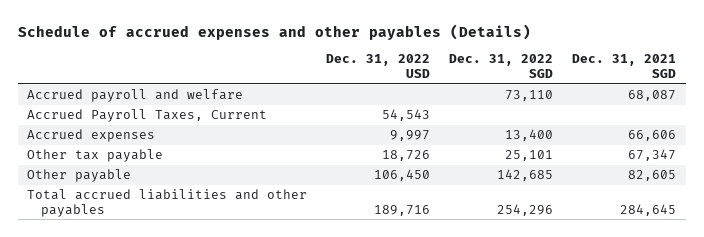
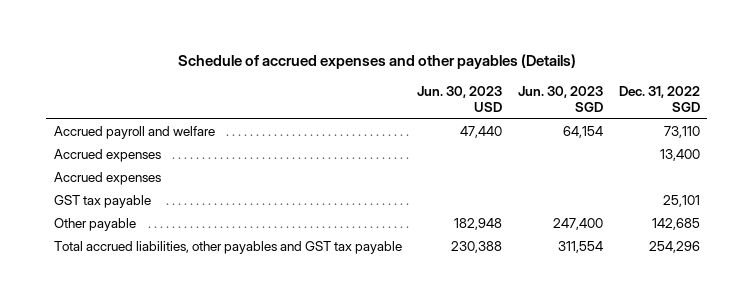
[326,54,431,79] Dec. 31, 2022 USD -> none
[572,54,677,79] Dec. 31, 2021 SGD -> none
none -> [417,85,503,112] Jun. 30, 2023 USD
none -> [517,85,603,112] Jun. 30, 2023 SGD
[27,109,268,123] Accrued Payroll Taxes, Current -> none
none -> [53,172,161,186] Accrued expenses
[27,149,164,163] Other tax payable -> [53,195,151,209] GST tax payable
[27,189,308,217] Total accrued liabilities and other payables -> [53,241,402,255] Total accrued liabilities, other payables and GST tax payable

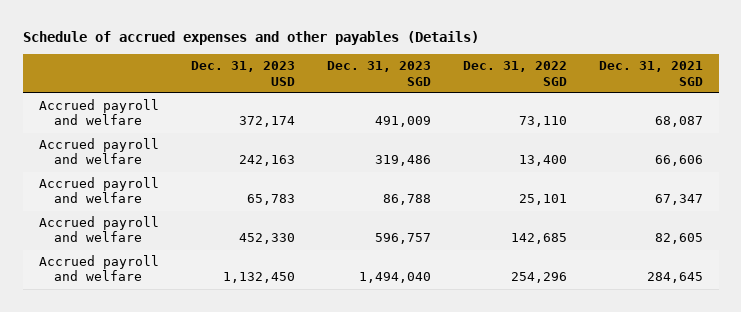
[417,85,503,112] Jun. 30, 2023 USD -> none
[517,85,603,112] Jun. 30, 2023 SGD -> none
none -> [190,61,295,86] Dec. 31, 2023 USD
none -> [326,61,431,86] Dec. 31, 2023 SGD
none -> [598,61,703,86] Dec. 31, 2021 SGD
[53,172,161,186] Accrued expenses -> none
[53,149,161,163] Accrued expenses -> [38,138,159,165] Accrued payroll and welfare
[53,195,151,209] GST tax payable -> [38,177,159,204] Accrued payroll and welfare
[53,218,136,232] Other payable -> [38,216,159,243] Accrued payroll and welfare
[53,241,402,255] Total accrued liabilities, other payables and GST tax payable -> [38,255,159,282] Accrued payroll and welfare

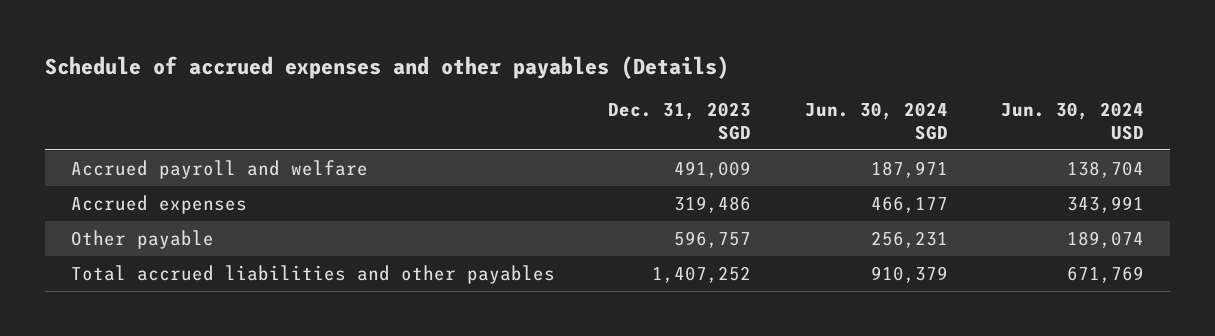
[190,61,295,86] Dec. 31, 2023 USD -> none
[462,61,567,86] Dec. 31, 2022 SGD -> none
[598,61,703,86] Dec. 31, 2021 SGD -> none
none -> [804,102,948,140] Jun. 30, 2024 SGD
none -> [1000,102,1144,140] Jun. 30, 2024 USD
[38,177,159,204] Accrued payroll and welfare -> none
[38,138,159,165] Accrued payroll and welfare -> [71,195,248,215] Accrued expenses
[38,216,159,243] Accrued payroll and welfare -> [71,230,215,250] Other payable
[38,255,159,282] Accrued payroll and welfare -> [71,265,556,285] Total accrued liabilities and other payables
[358,272,431,284] 1,494,040 -> [652,266,752,284] 1,407,252

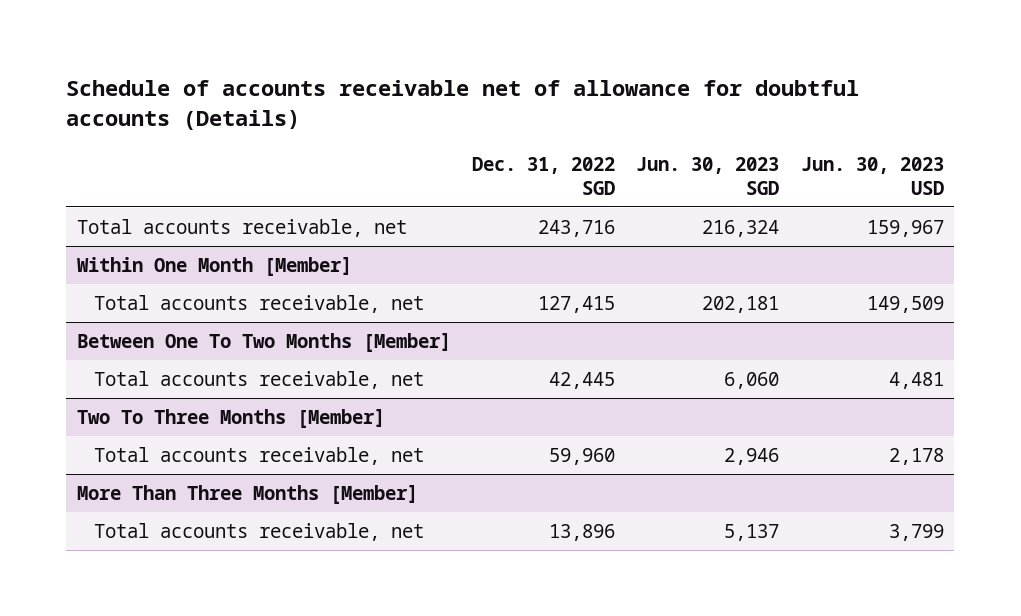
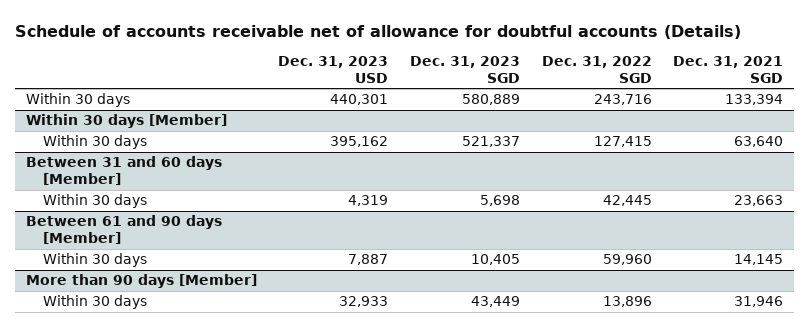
[636,156,780,195] Jun. 30, 2023 SGD -> none
[800,156,944,195] Jun. 30, 2023 USD -> none
none -> [278,55,389,83] Dec. 31, 2023 USD
none -> [409,55,520,83] Dec. 31, 2023 SGD
none -> [673,55,784,83] Dec. 31, 2021 SGD
[76,218,407,237] Total accounts receivable, net -> [25,93,130,108] Within 30 days
[76,256,352,276] Within One Month [Member] -> [25,114,227,129] Within 30 days [Member]
[94,294,425,313] Total accounts receivable, net -> [43,135,148,150] Within 30 days
[76,332,451,352] Between One To Two Months [Member] -> [25,156,222,186] Between 31 and 60 days [Member]
[94,370,425,389] Total accounts receivable, net -> [43,194,148,209] Within 30 days
[76,408,385,428] Two To Three Months [Member] -> [25,215,222,245] Between 61 and 90 days [Member]
[94,446,425,465] Total accounts receivable, net -> [43,253,148,268] Within 30 days
[76,484,418,504] More Than Three Months [Member] -> [25,274,257,289] More than 90 days [Member]
[94,522,425,541] Total accounts receivable, net -> [43,295,148,310] Within 30 days

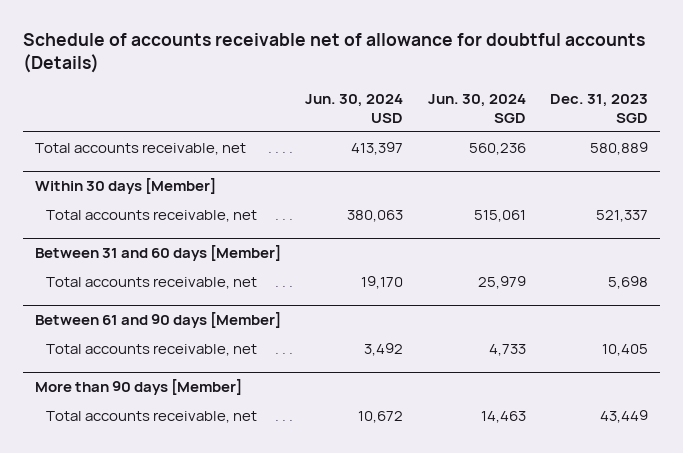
[278,55,389,83] Dec. 31, 2023 USD -> none
[541,55,652,83] Dec. 31, 2022 SGD -> none
[673,55,784,83] Dec. 31, 2021 SGD -> none
none -> [305,94,404,123] Jun. 30, 2024 USD
none -> [427,94,526,123] Jun. 30, 2024 SGD
[25,93,130,108] Within 30 days -> [34,142,246,155] Total accounts receivable, net
[43,135,148,150] Within 30 days -> [45,209,257,222] Total accounts receivable, net
[43,194,148,209] Within 30 days -> [45,276,257,289] Total accounts receivable, net
[43,253,148,268] Within 30 days -> [45,343,257,356] Total accounts receivable, net
[43,295,148,310] Within 30 days -> [45,410,257,423] Total accounts receivable, net

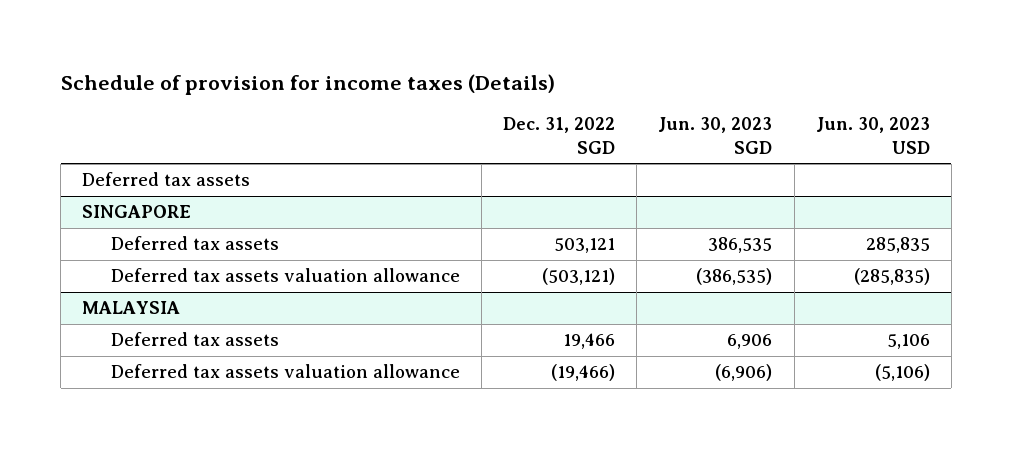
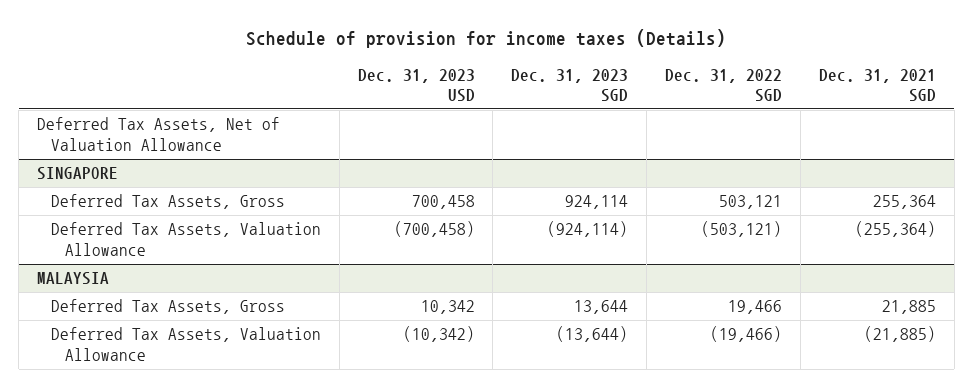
[658,117,773,154] Jun. 30, 2023 SGD -> none
[815,117,930,154] Jun. 30, 2023 USD -> none
none -> [357,68,475,103] Dec. 31, 2023 USD
none -> [511,68,629,103] Dec. 31, 2023 SGD
none -> [818,68,936,103] Dec. 31, 2021 SGD
[82,172,251,187] Deferred tax assets -> [36,117,280,151] Deferred Tax Assets, Net of Valuation Allowance
[110,236,279,251] Deferred tax assets -> [50,194,285,210] Deferred Tax Assets, Gross
[110,268,460,283] Deferred tax assets valuation allowance -> [50,222,321,256] Deferred Tax Assets, Valuation Allowance
[110,332,279,347] Deferred tax assets -> [50,299,285,315] Deferred Tax Assets, Gross
[110,364,460,379] Deferred tax assets valuation allowance -> [50,327,321,361] Deferred Tax Assets, Valuation Allowance

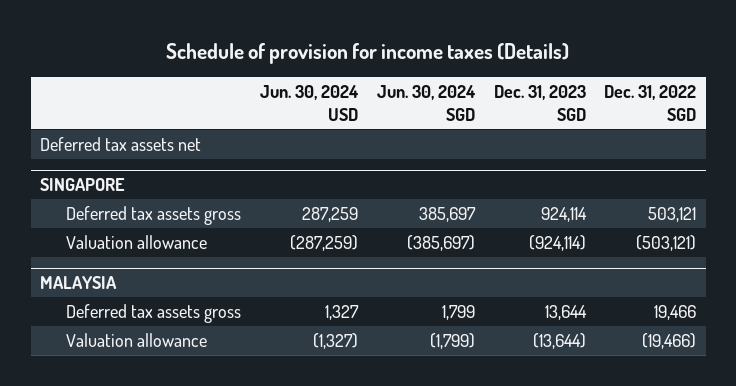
[357,68,475,103] Dec. 31, 2023 USD -> none
[818,68,936,103] Dec. 31, 2021 SGD -> none
none -> [260,84,360,121] Jun. 30, 2024 USD
none -> [376,84,476,121] Jun. 30, 2024 SGD
[36,117,280,151] Deferred Tax Assets, Net of Valuation Allowance -> [39,136,201,151] Deferred tax assets net
[50,194,285,210] Deferred Tax Assets, Gross -> [66,205,242,225] Deferred tax assets gross
[50,222,321,256] Deferred Tax Assets, Valuation Allowance -> [66,234,208,249] Valuation allowance
[50,299,285,315] Deferred Tax Assets, Gross -> [66,303,242,323] Deferred tax assets gross
[50,327,321,361] Deferred Tax Assets, Valuation Allowance -> [66,332,208,347] Valuation allowance

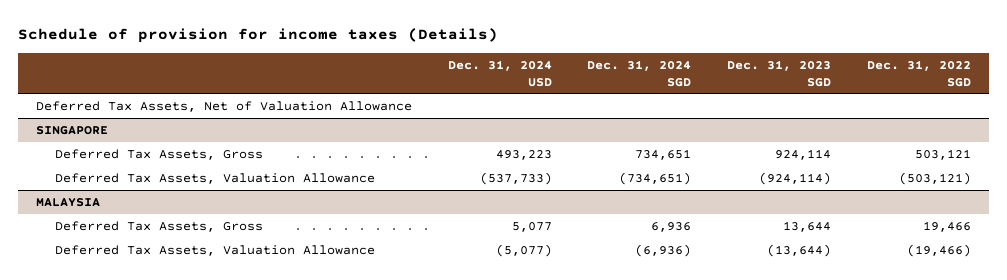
[260,84,360,121] Jun. 30, 2024 USD -> none
[376,84,476,121] Jun. 30, 2024 SGD -> none
none -> [447,59,552,87] Dec. 31, 2024 USD
none -> [587,59,692,87] Dec. 31, 2024 SGD
[39,136,201,151] Deferred tax assets net -> [35,100,412,112] Deferred Tax Assets, Net of Valuation Allowance
[66,205,242,225] Deferred tax assets gross -> [55,148,264,160] Deferred Tax Assets, Gross
[66,234,208,249] Valuation allowance -> [55,172,376,184] Deferred Tax Assets, Valuation Allowance
[66,303,242,323] Deferred tax assets gross -> [55,220,264,232] Deferred Tax Assets, Gross
[66,332,208,347] Valuation allowance -> [55,244,376,256] Deferred Tax Assets, Valuation Allowance

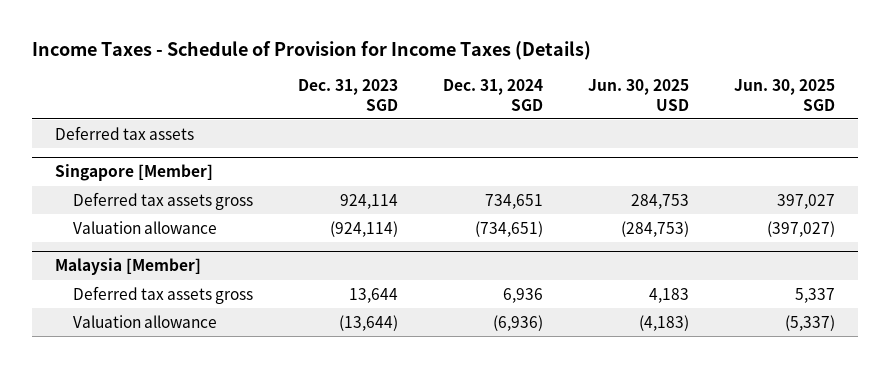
[17,28,498,44] Schedule of provision for income taxes (Details) -> [32,41,592,61] Income Taxes - Schedule of Provision for Income Taxes (Details)
[447,59,552,87] Dec. 31, 2024 USD -> none
[866,59,971,87] Dec. 31, 2022 SGD -> none
none -> [588,79,690,111] Jun. 30, 2025 USD
none -> [734,79,836,111] Jun. 30, 2025 SGD
[35,100,412,112] Deferred Tax Assets, Net of Valuation Allowance -> [54,125,194,140] Deferred tax assets
[35,125,108,135] SINGAPORE -> [54,164,213,182] Singapore [Member]
[55,148,264,160] Deferred Tax Assets, Gross -> [72,191,253,210] Deferred tax assets gross
[55,172,376,184] Deferred Tax Assets, Valuation Allowance -> [72,220,217,234] Valuation allowance
[35,197,100,207] MALAYSIA -> [54,258,201,276] Malaysia [Member]
[55,220,264,232] Deferred Tax Assets, Gross -> [72,285,253,304] Deferred tax assets gross
[55,244,376,256] Deferred Tax Assets, Valuation Allowance -> [72,314,217,328] Valuation allowance

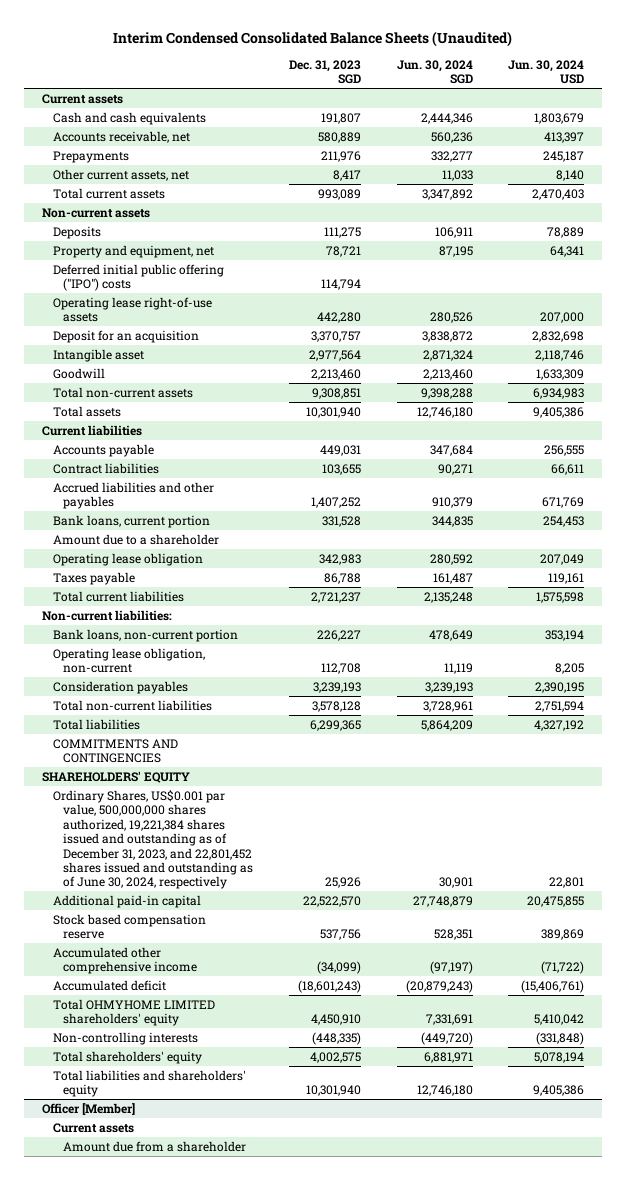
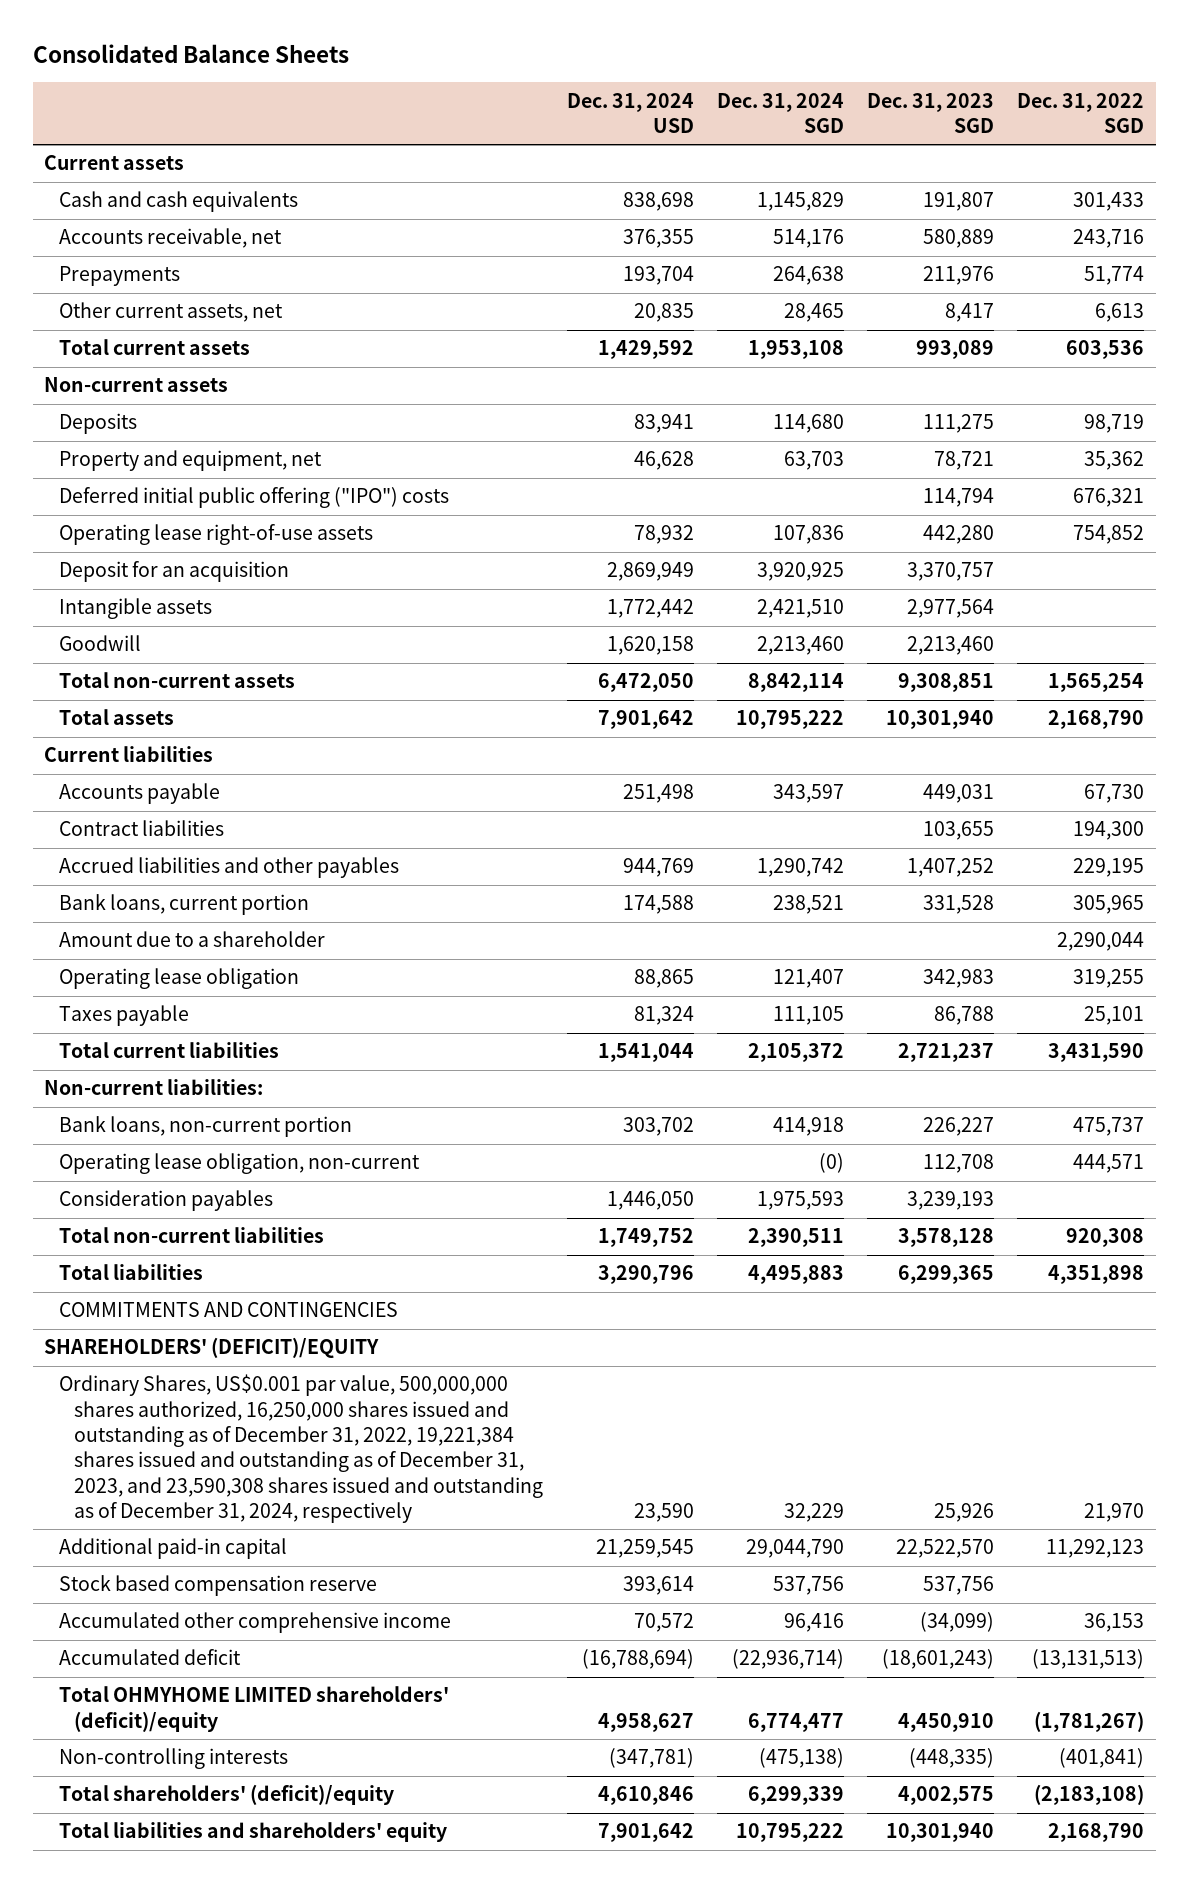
[112,30,512,47] Interim Condensed Consolidated Balance Sheets (Unaudited) -> [32,43,349,63] Consolidated Balance Sheets
[396,59,473,85] Jun. 30, 2024 SGD -> none
[508,59,585,85] Jun. 30, 2024 USD -> none
none -> [566,92,694,134] Dec. 31, 2024 USD
none -> [716,92,844,134] Dec. 31, 2024 SGD
none -> [1017,92,1145,134] Dec. 31, 2022 SGD
[52,348,144,362] Intangible asset -> [59,598,213,620] Intangible assets
[41,770,190,783] SHAREHOLDERS' EQUITY -> [44,1337,380,1359] SHAREHOLDERS' (DEFICIT)/EQUITY
[52,789,254,890] Ordinary Shares, US$0.001 par value, 500,000,000 shares authorized, 19,221,384 shares issued and outstanding as of December 31, 2023, and 22,801,452 shares issued and outstanding as of June 30, 2024, respectively -> [59,1374,544,1523] Ordinary Shares, US$0.001 par value, 500,000,000 shares authorized, 16,250,000 shares issued and outstanding as of December 31, 2022, 19,221,384 shares issued and outstanding as of December 31, 2023, and 23,590,308 shares issued and outstanding as of December 31, 2024, respectively
[52,998,215,1027] Total OHMYHOME LIMITED shareholders' equity -> [59,1686,450,1732] Total OHMYHOME LIMITED shareholders' (deficit)/equity
[52,1050,202,1064] Total shareholders' equity -> [59,1784,395,1806] Total shareholders' (deficit)/equity
[41,1102,135,1115] Officer [Member] -> none
[52,1122,134,1133] Current assets -> none
[63,1140,247,1152] Amount due from a shareholder -> none

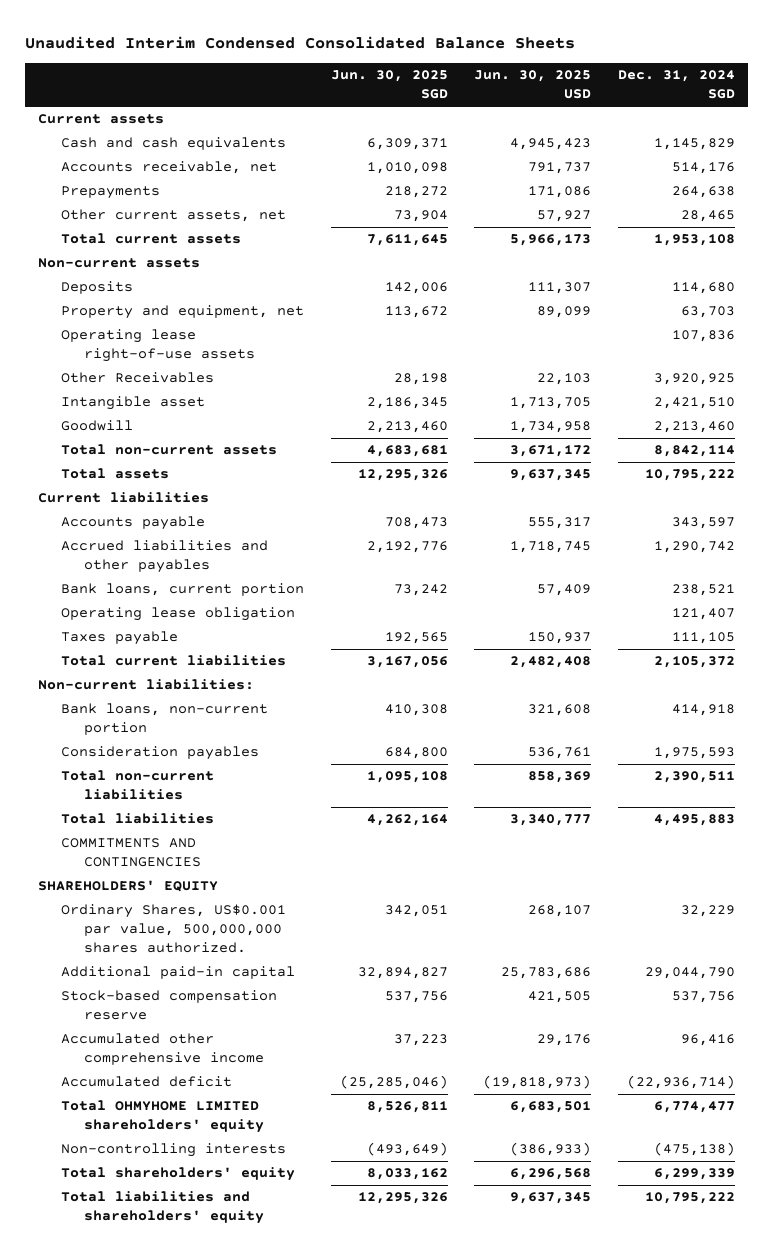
[32,43,349,63] Consolidated Balance Sheets -> [25,36,576,50] Unaudited Interim Condensed Consolidated Balance Sheets
[566,92,694,134] Dec. 31, 2024 USD -> none
[866,92,994,134] Dec. 31, 2023 SGD -> none
[1017,92,1145,134] Dec. 31, 2022 SGD -> none
none -> [330,70,448,100] Jun. 30, 2025 SGD
none -> [474,70,592,100] Jun. 30, 2025 USD
[59,487,450,509] Deferred initial public offering ("IPO") costs -> none
[59,561,290,583] Deposit for an acquisition -> [61,372,215,384] Other Receivables
[59,598,213,620] Intangible assets -> [61,396,206,411] Intangible asset
[59,820,225,837] Contract liabilities -> none
[59,931,326,948] Amount due to a shareholder -> none
[59,1153,421,1175] Operating lease obligation, non-current -> none
[44,1337,380,1359] SHAREHOLDERS' (DEFICIT)/EQUITY -> [38,880,219,893] SHAREHOLDERS' EQUITY
[59,1374,544,1523] Ordinary Shares, US$0.001 par value, 500,000,000 shares authorized, 16,250,000 shares issued and outstanding as of December 31, 2022, 19,221,384 shares issued and outstanding as of December 31, 2023, and 23,590,308 shares issued and outstanding as of December 31, 2024, respectively -> [61,904,287,954] Ordinary Shares, US$0.001 par value, 500,000,000 shares authorized.
[59,1575,378,1597] Stock based compensation reserve -> [61,990,278,1021] Stock-based compensation reserve
[59,1686,450,1732] Total OHMYHOME LIMITED shareholders' (deficit)/equity -> [61,1100,264,1134] Total OHMYHOME LIMITED shareholders' equity
[59,1784,395,1806] Total shareholders' (deficit)/equity -> [61,1167,296,1182] Total shareholders' equity

